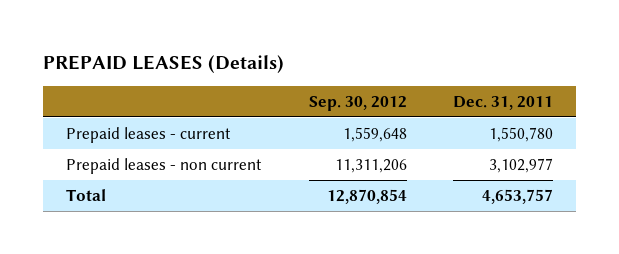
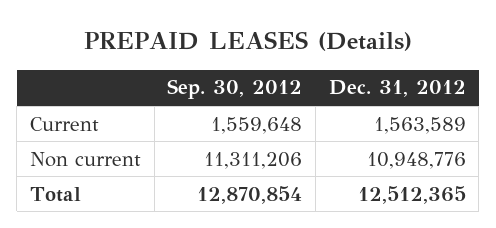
[453,95,554,110] Dec. 31, 2011 -> none
none -> [328,80,466,98] Dec. 31, 2012
[66,126,232,143] Prepaid leases - current -> [29,116,99,131] Current
[66,157,263,174] Prepaid leases - non current -> [29,151,141,167] Non current

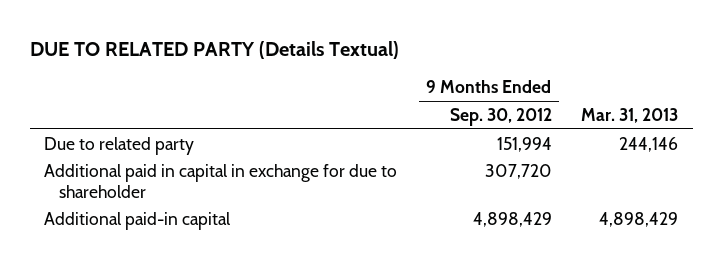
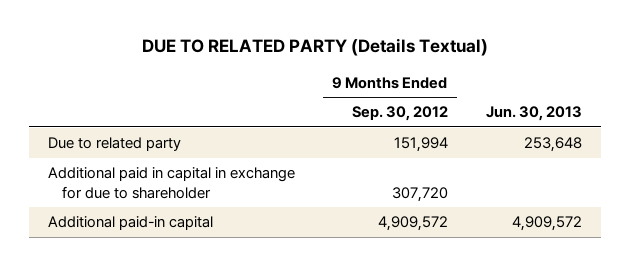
[581,107,679,123] Mar. 31, 2013 -> none
none -> [485,106,582,122] Jun. 30, 2013
[472,211,552,227] 4,898,429 -> [377,216,448,232] 4,909,572

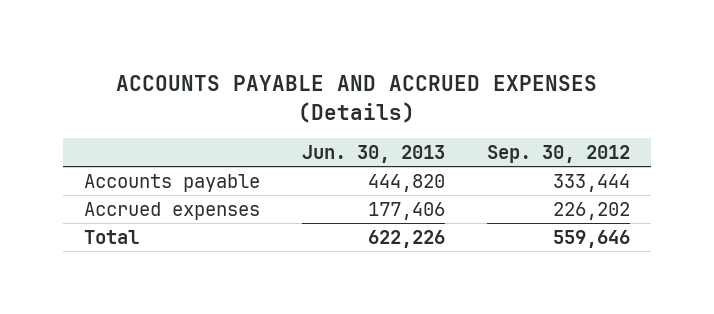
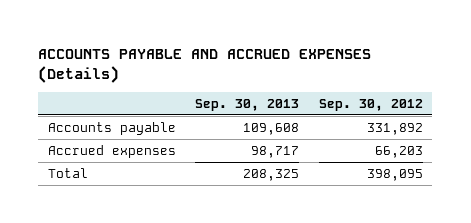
[302,144,446,163] Jun. 30, 2013 -> none
none -> [195,99,300,112] Sep. 30, 2013
[553,173,631,192] 333,444 -> [366,122,423,135] 331,892
[553,201,631,220] 226,202 -> [374,145,423,158] 66,203
[553,229,631,248] 559,646 -> [366,168,423,181] 398,095

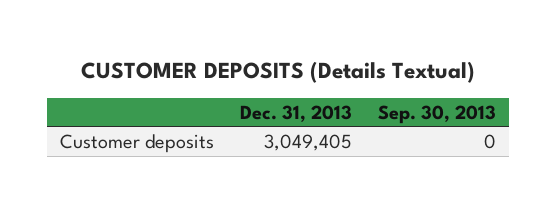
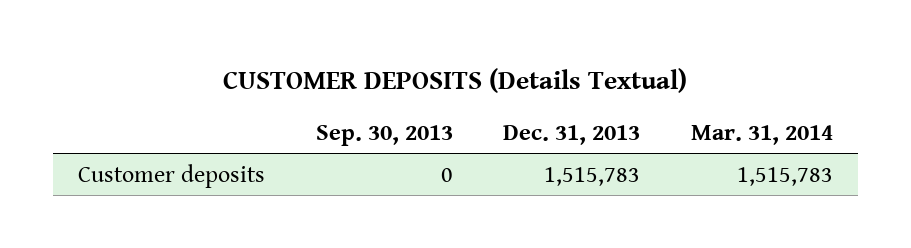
none -> [690,125,833,146] Mar. 31, 2014
[263,133,352,151] 3,049,405 -> [544,166,641,186] 1,515,783

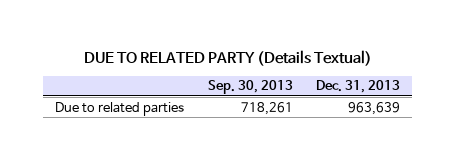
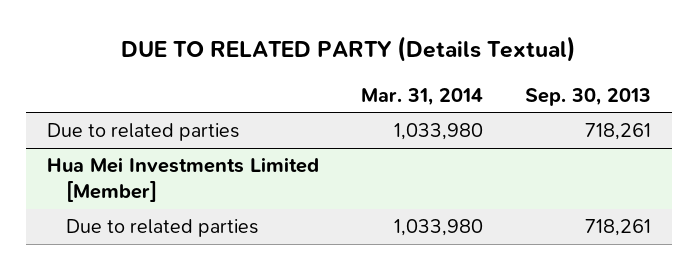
[316,80,401,94] Dec. 31, 2013 -> none
none -> [361,87,484,106] Mar. 31, 2014
none -> [46,157,319,203] Hua Mei Investments Limited [Member]
none -> [65,219,258,238] Due to related parties

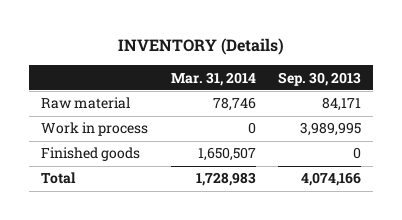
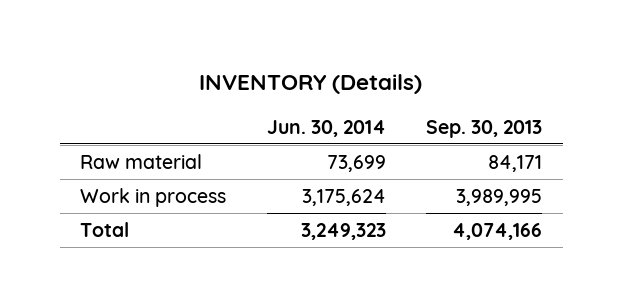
[170,71,256,86] Mar. 31, 2014 -> none
none -> [266,119,386,137] Jun. 30, 2014
[40,147,140,162] Finished goods -> none

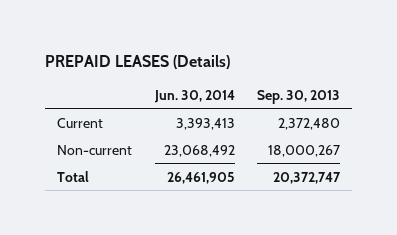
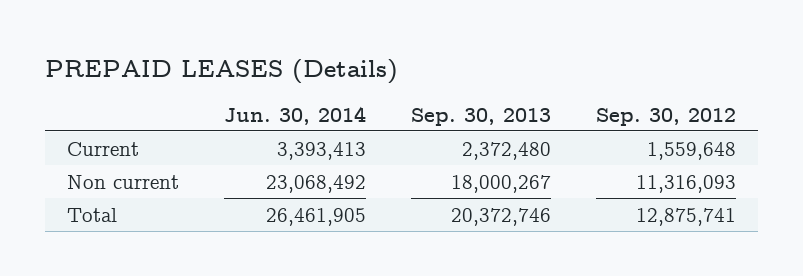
none -> [595,107,736,126] Sep. 30, 2012
[56,144,132,155] Non-current -> [67,174,180,189] Non current
[273,171,342,184] 20,372,747 -> [450,207,551,226] 20,372,746

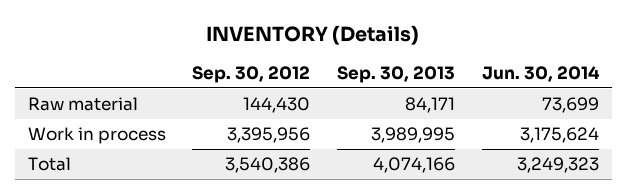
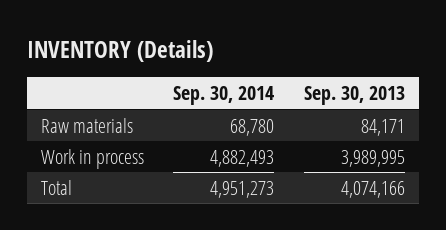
[192,65,311,83] Sep. 30, 2012 -> none
[481,65,600,82] Jun. 30, 2014 -> none
none -> [173,86,275,106] Sep. 30, 2014
[27,97,138,112] Raw material -> [41,117,134,133] Raw materials

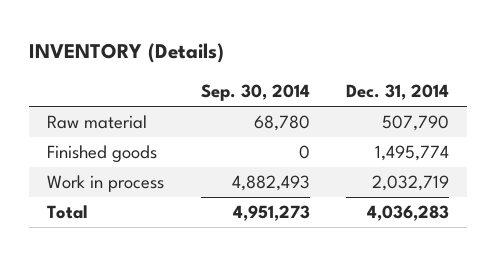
[303,86,405,106] Sep. 30, 2013 -> none
none -> [345,83,449,100] Dec. 31, 2014
[41,117,134,133] Raw materials -> [47,115,148,130] Raw material
none -> [47,145,158,164] Finished goods

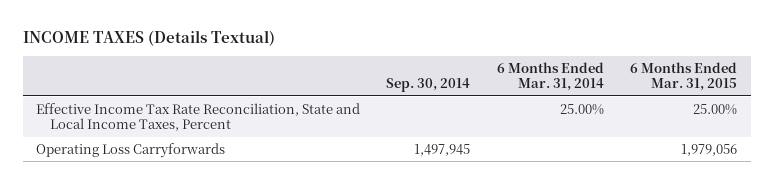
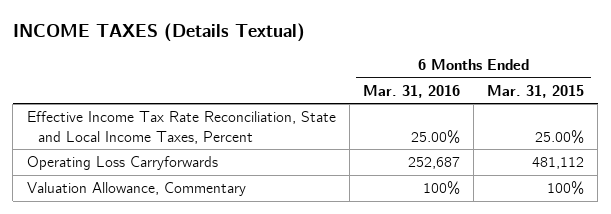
[386,78,471,93] Sep. 30, 2014 -> none
[496,62,604,92] 6 Months Ended Mar. 31, 2014 -> none
none -> [362,84,460,98] Mar. 31, 2016
[681,144,738,157] 1,979,056 -> [532,157,585,170] 481,112
none -> [26,182,246,197] Valuation Allowance, Commentary

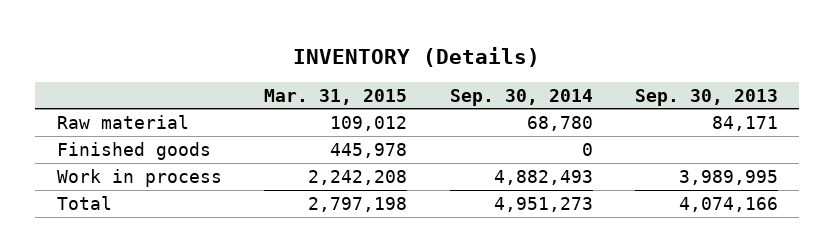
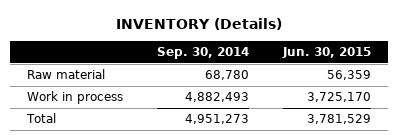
[264,88,408,105] Mar. 31, 2015 -> none
[635,88,779,106] Sep. 30, 2013 -> none
none -> [281,47,371,59] Jun. 30, 2015
[56,141,211,160] Finished goods -> none

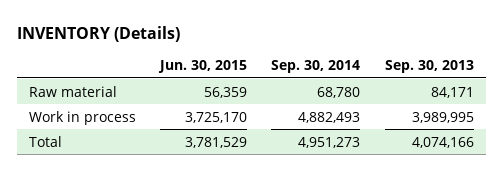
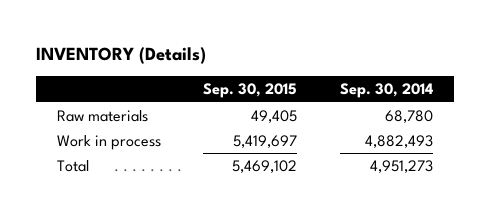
[158,60,248,74] Jun. 30, 2015 -> none
[384,60,474,74] Sep. 30, 2013 -> none
none -> [203,83,298,99] Sep. 30, 2015
[29,85,118,97] Raw material -> [56,109,148,122] Raw materials

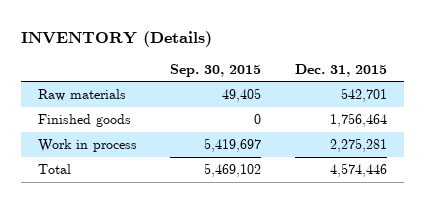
[339,83,433,99] Sep. 30, 2014 -> none
none -> [295,63,388,77] Dec. 31, 2015
none -> [37,114,131,128] Finished goods

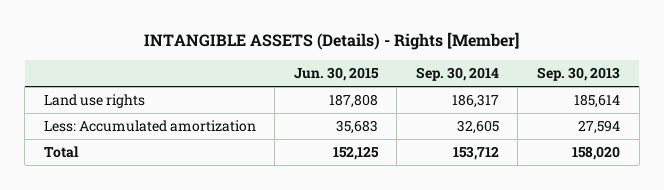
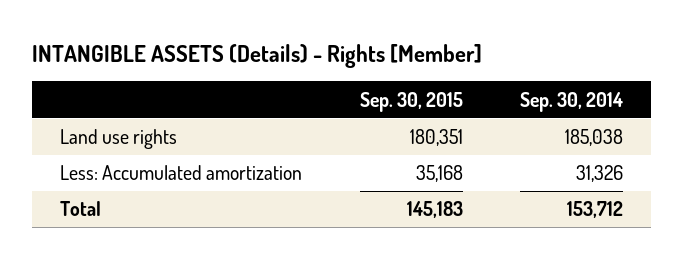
[293,67,379,82] Jun. 30, 2015 -> none
[536,67,620,82] Sep. 30, 2013 -> none
none -> [359,91,463,112] Sep. 30, 2015
[451,94,499,109] 186,317 -> [564,129,623,147] 185,038
[456,120,499,135] 32,605 -> [575,165,623,183] 31,326

